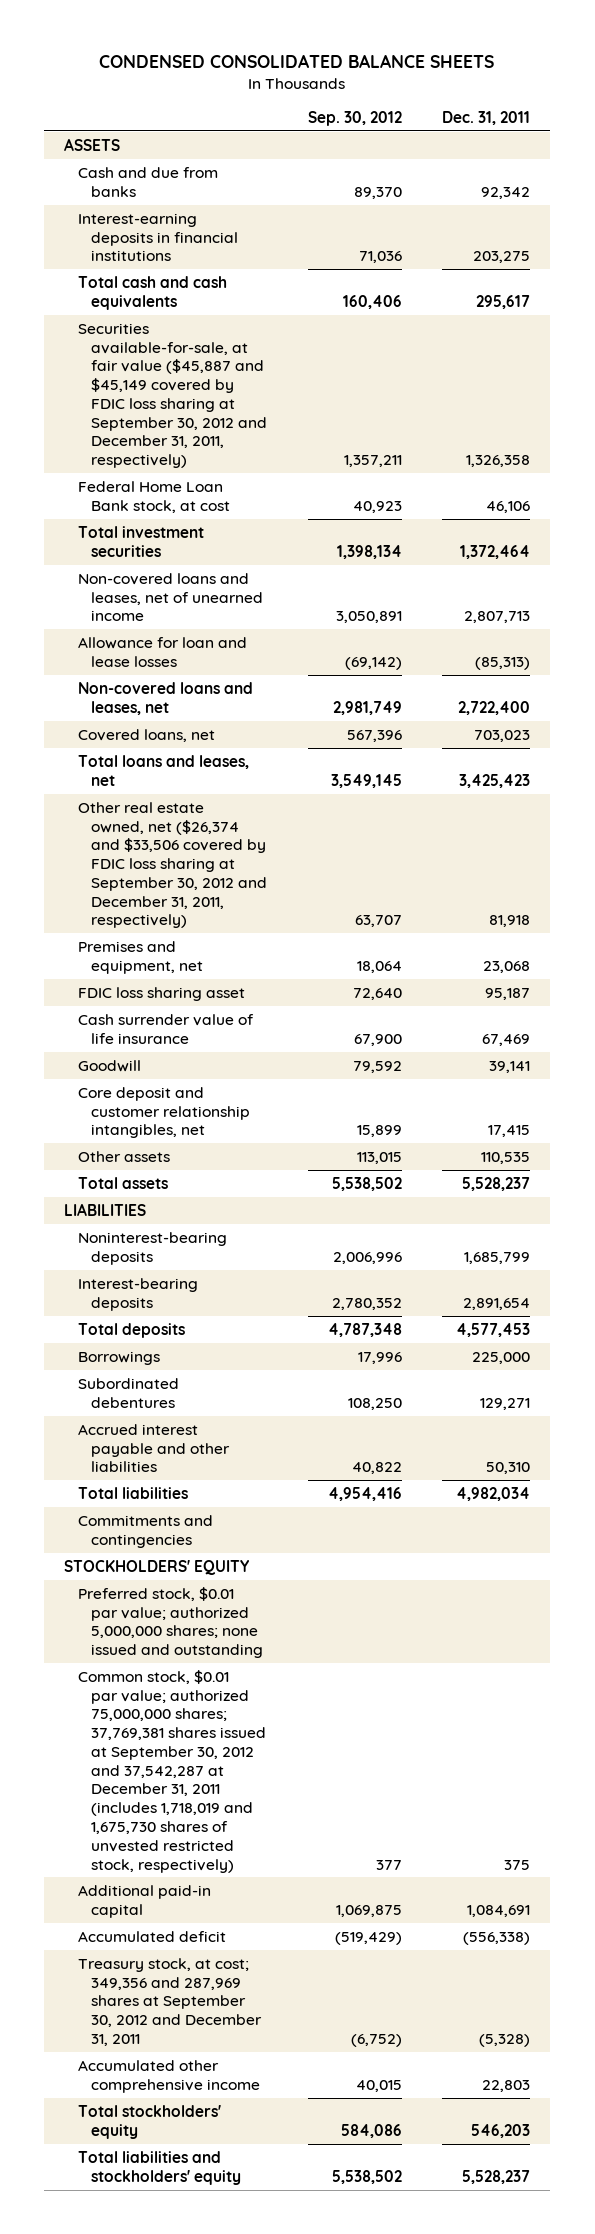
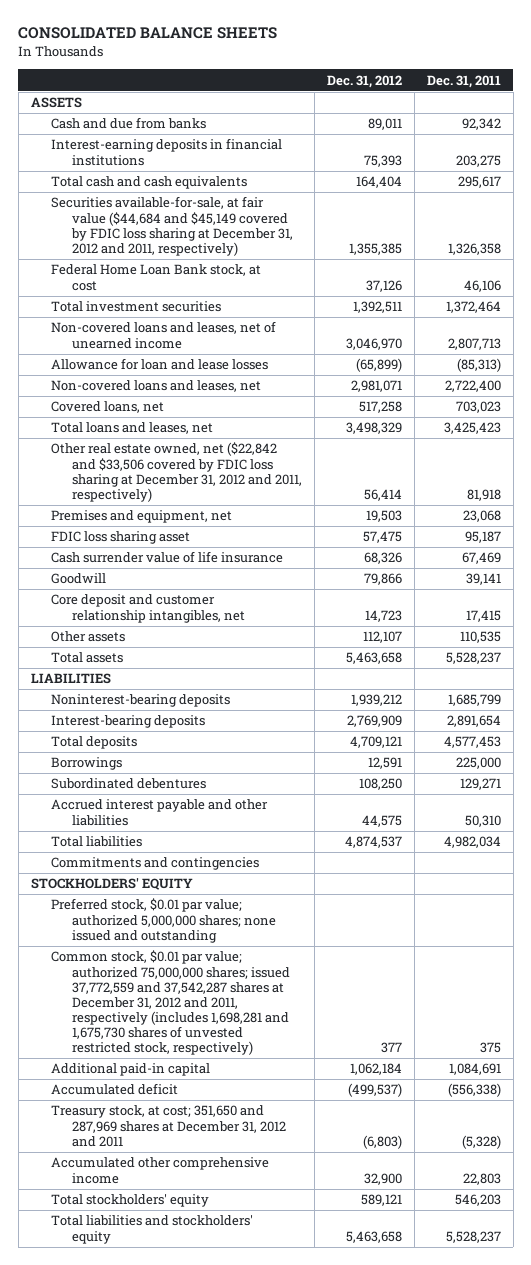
[99,54,495,69] CONDENSED CONSOLIDATED BALANCE SHEETS -> [18,27,278,40] CONSOLIDATED BALANCE SHEETS
[307,110,402,126] Sep. 30, 2012 -> none
none -> [326,74,402,88] Dec. 31, 2012
[77,322,267,469] Securities available-for-sale, at fair value ($45,887 and $45,149 covered by FDIC loss sharing at September 30, 2012 and December 31, 2011, respectively) -> [51,196,293,256] Securities available-for-sale, at fair value ($44,684 and $45,149 covered by FDIC loss sharing at December 31, 2012 and 2011, respectively)
[77,801,267,929] Other real estate owned, net ($26,374 and $33,506 covered by FDIC loss sharing at September 30, 2012 and December 31, 2011, respectively) -> [51,442,302,502] Other real estate owned, net ($22,842 and $33,506 covered by FDIC loss sharing at December 31, 2012 and 2011, respectively)
[77,1669,266,1873] Common stock, $0.01 par value; authorized 75,000,000 shares; 37,769,381 shares issued at September 30, 2012 and 37,542,287 at December 31, 2011 (includes 1,718,019 and 1,675,730 shares of unvested restricted stock, respectively) -> [51,950,290,1056] Common stock, $0.01 par value; authorized 75,000,000 shares; issued 37,772,559 and 37,542,287 shares at December 31, 2012 and 2011, respectively (includes 1,698,281 and 1,675,730 shares of unvested restricted stock, respectively)
[77,1957,262,2046] Treasury stock, at cost; 349,356 and 287,969 shares at September 30, 2012 and December 31, 2011 -> [51,1105,286,1147] Treasury stock, at cost; 351,650 and 287,969 shares at December 31, 2012 and 2011

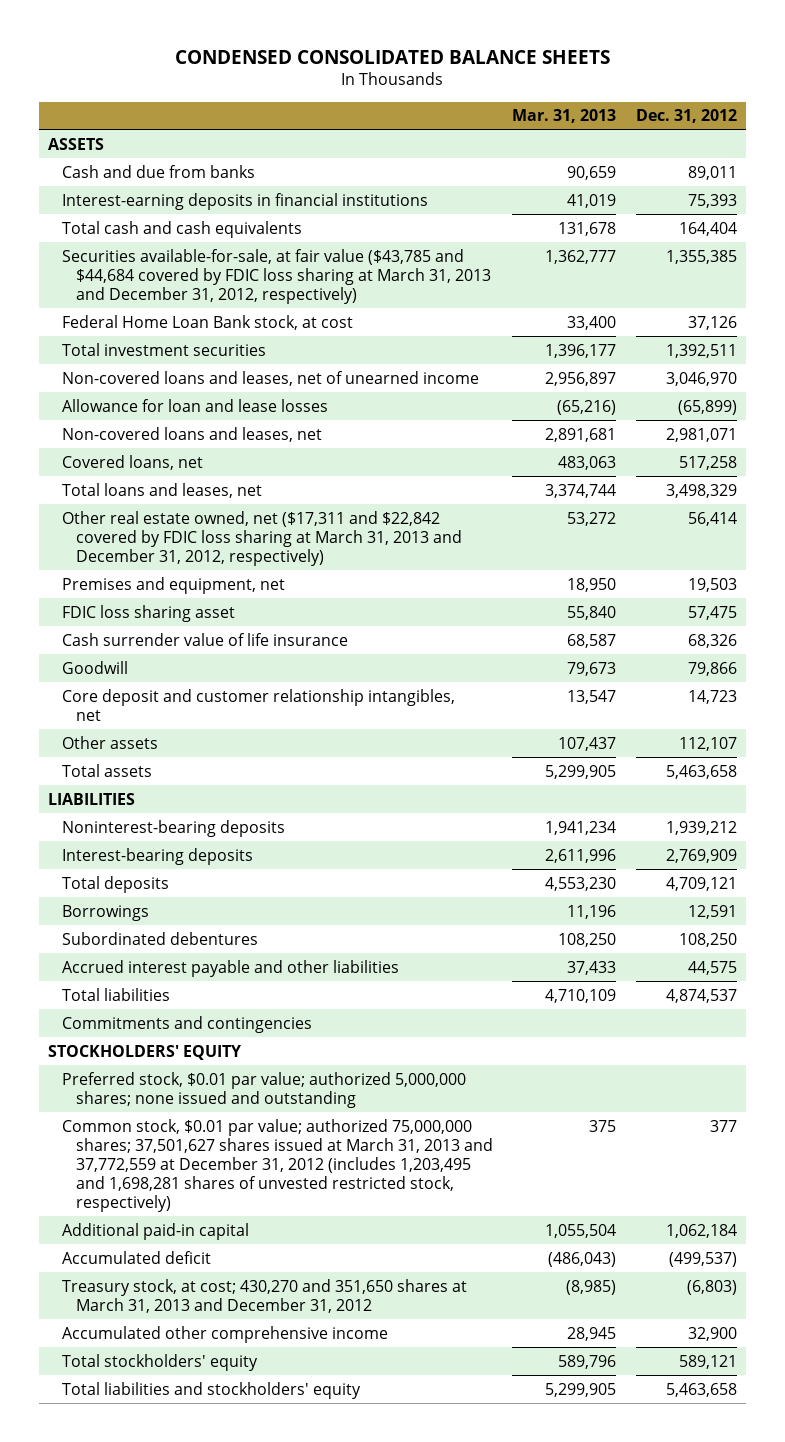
[18,27,278,40] CONSOLIDATED BALANCE SHEETS -> [175,49,611,64] CONDENSED CONSOLIDATED BALANCE SHEETS
[426,74,501,88] Dec. 31, 2011 -> none
none -> [512,109,617,124] Mar. 31, 2013
[51,196,293,256] Securities available-for-sale, at fair value ($44,684 and $45,149 covered by FDIC loss sharing at December 31, 2012 and 2011, respectively) -> [62,248,492,304] Securities available-for-sale, at fair value ($43,785 and $44,684 covered by FDIC loss sharing at March 31, 2013 and December 31, 2012, respectively)
[51,442,302,502] Other real estate owned, net ($22,842 and $33,506 covered by FDIC loss sharing at December 31, 2012 and 2011, respectively) -> [62,510,463,566] Other real estate owned, net ($17,311 and $22,842 covered by FDIC loss sharing at March 31, 2013 and December 31, 2012, respectively)
[51,950,290,1056] Common stock, $0.01 par value; authorized 75,000,000 shares; issued 37,772,559 and 37,542,287 shares at December 31, 2012 and 2011, respectively (includes 1,698,281 and 1,675,730 shares of unvested restricted stock, respectively) -> [62,1118,494,1212] Common stock, $0.01 par value; authorized 75,000,000 shares; 37,501,627 shares issued at March 31, 2013 and 37,772,559 at December 31, 2012 (includes 1,203,495 and 1,698,281 shares of unvested restricted stock, respectively)
[51,1105,286,1147] Treasury stock, at cost; 351,650 and 287,969 shares at December 31, 2012 and 2011 -> [62,1278,468,1313] Treasury stock, at cost; 430,270 and 351,650 shares at March 31, 2013 and December 31, 2012

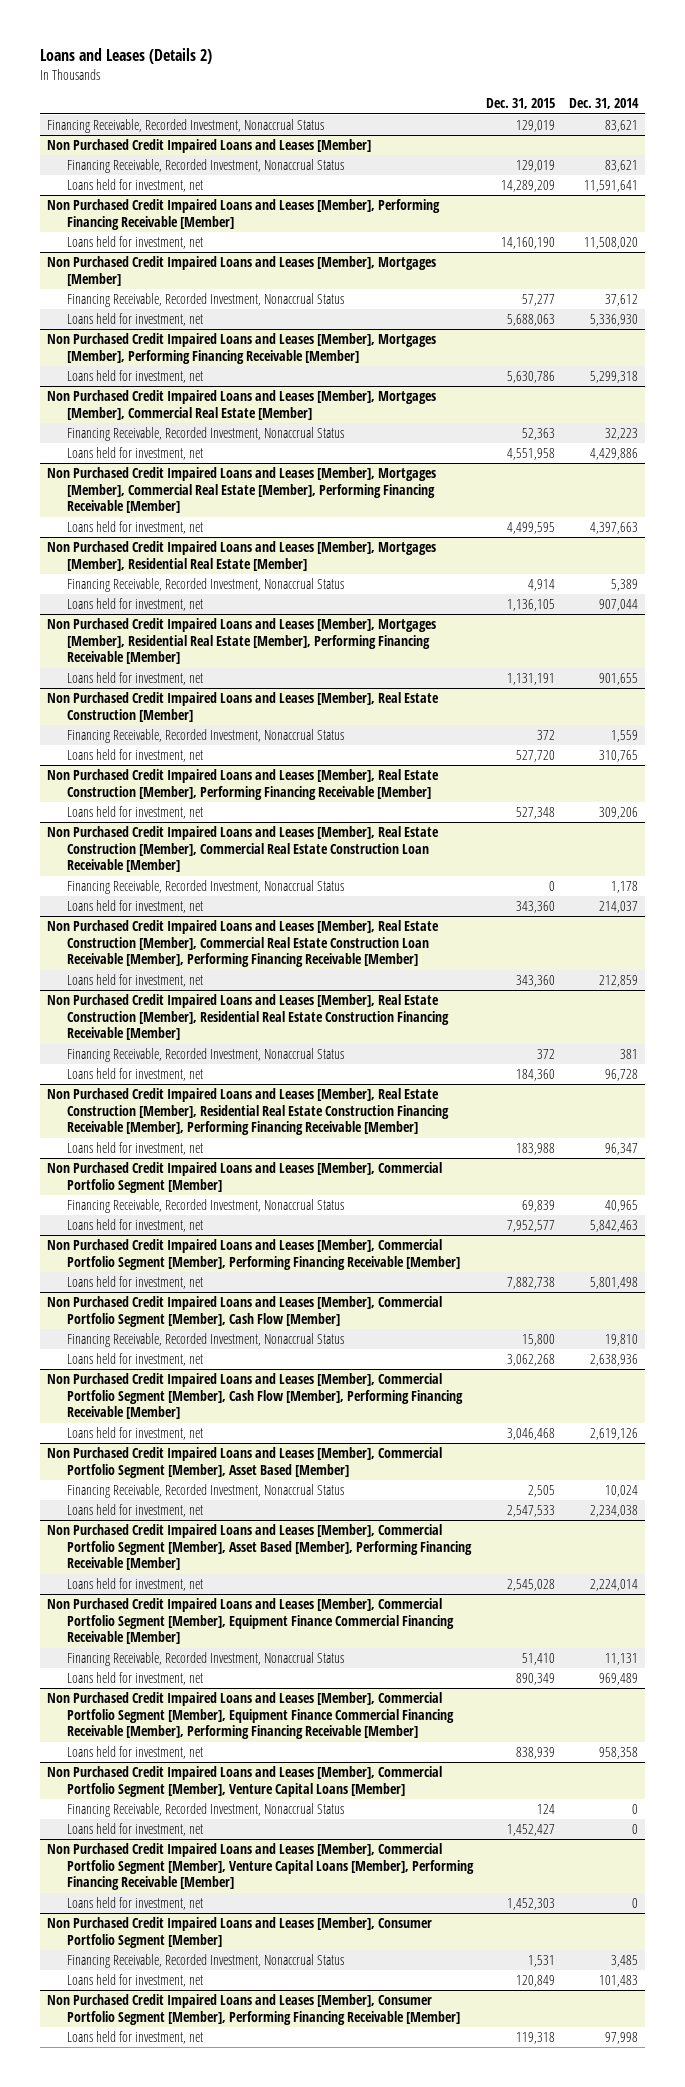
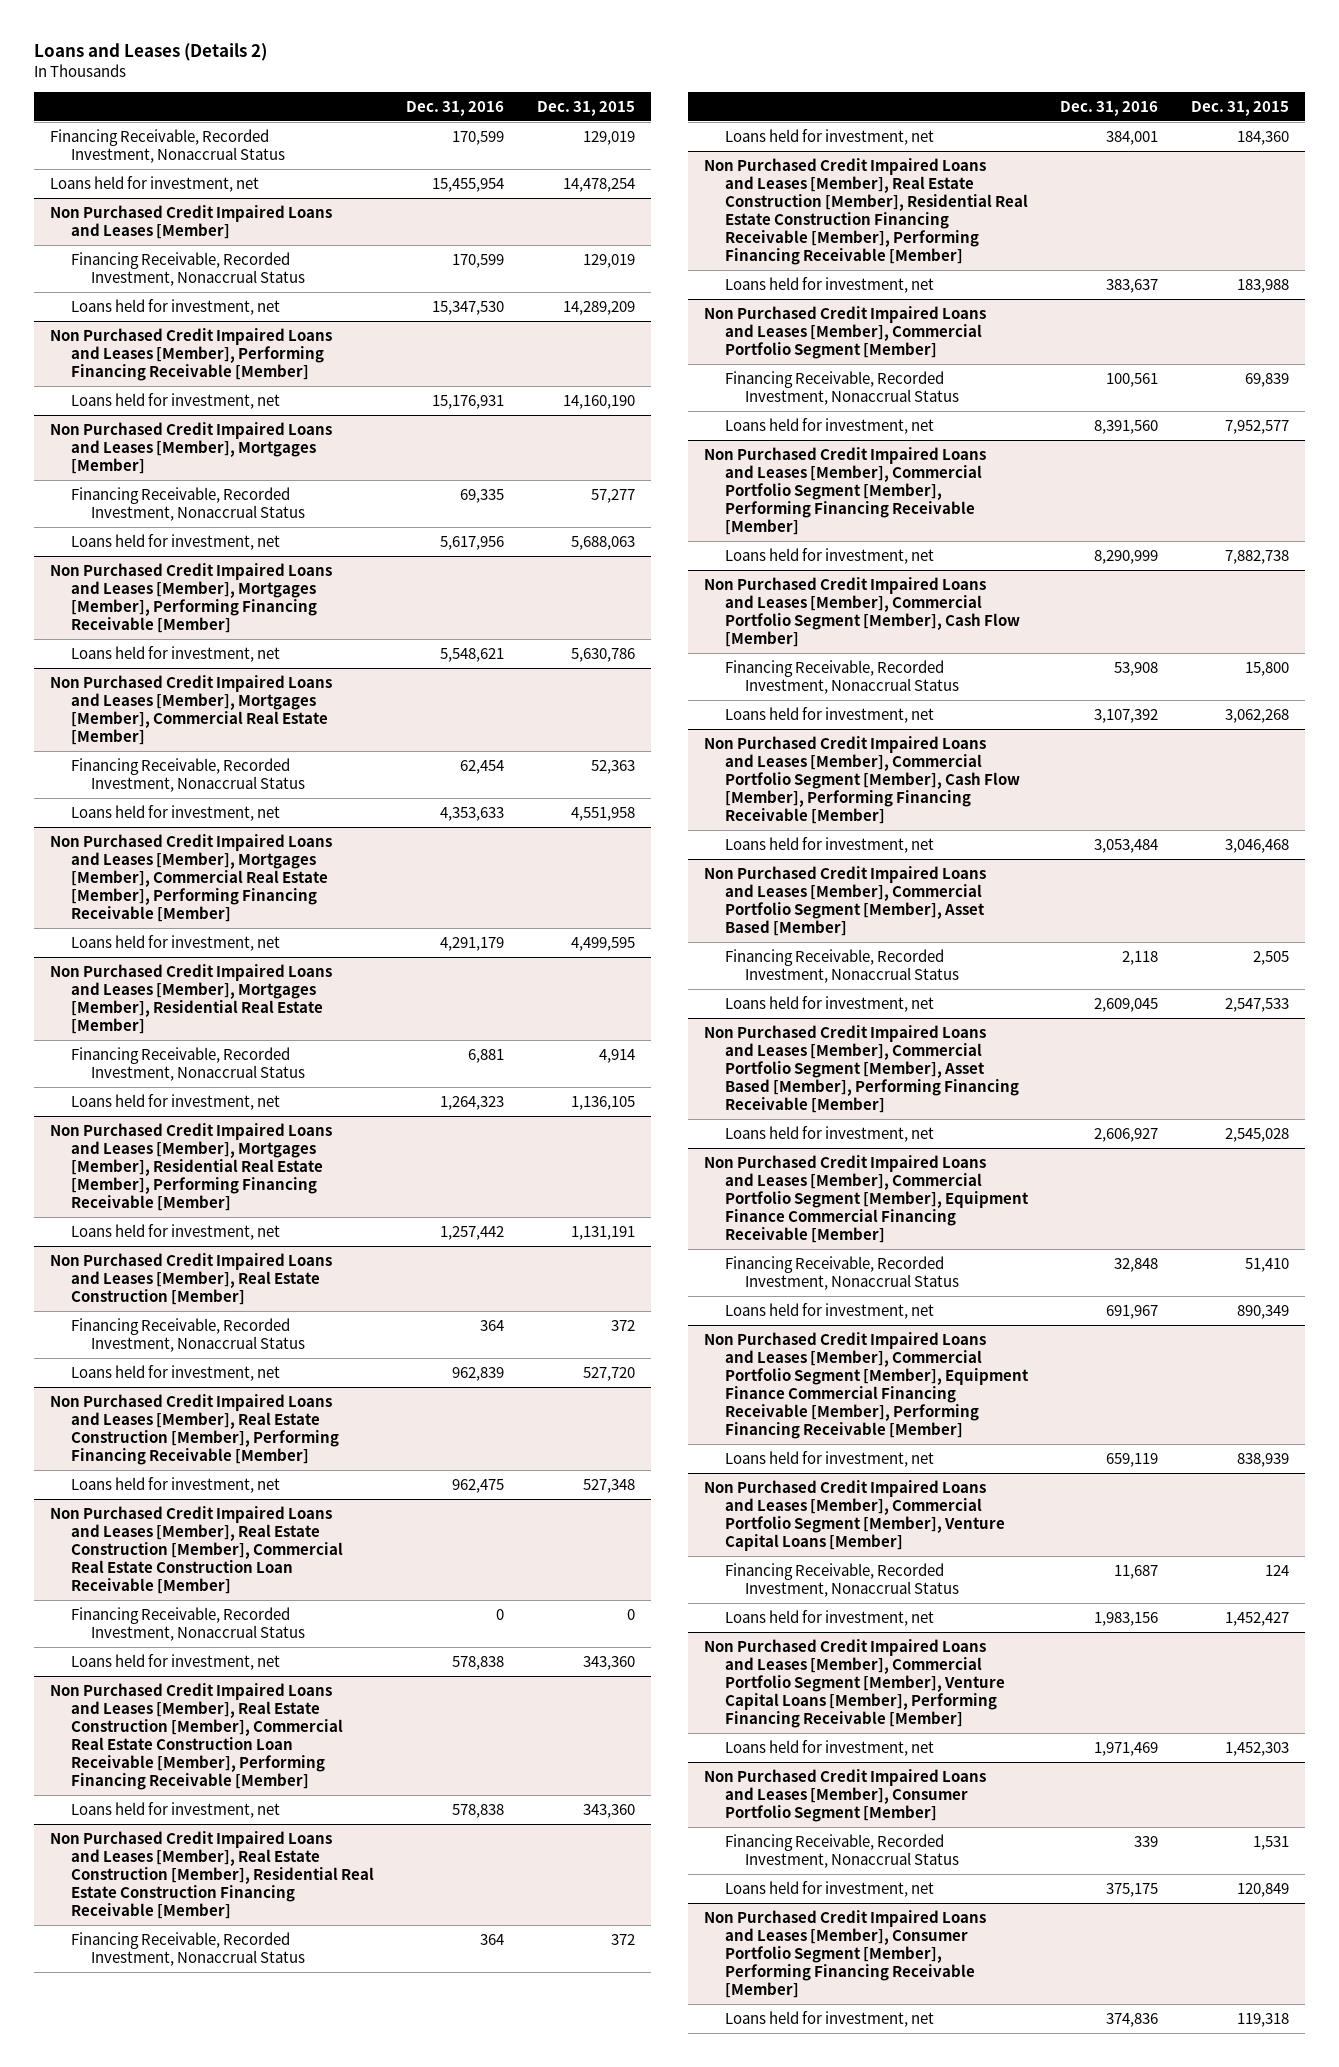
[568,98,639,110] Dec. 31, 2014 -> none
none -> [406,100,505,116] Dec. 31, 2016
none -> [50,175,260,192] Loans held for investment, net

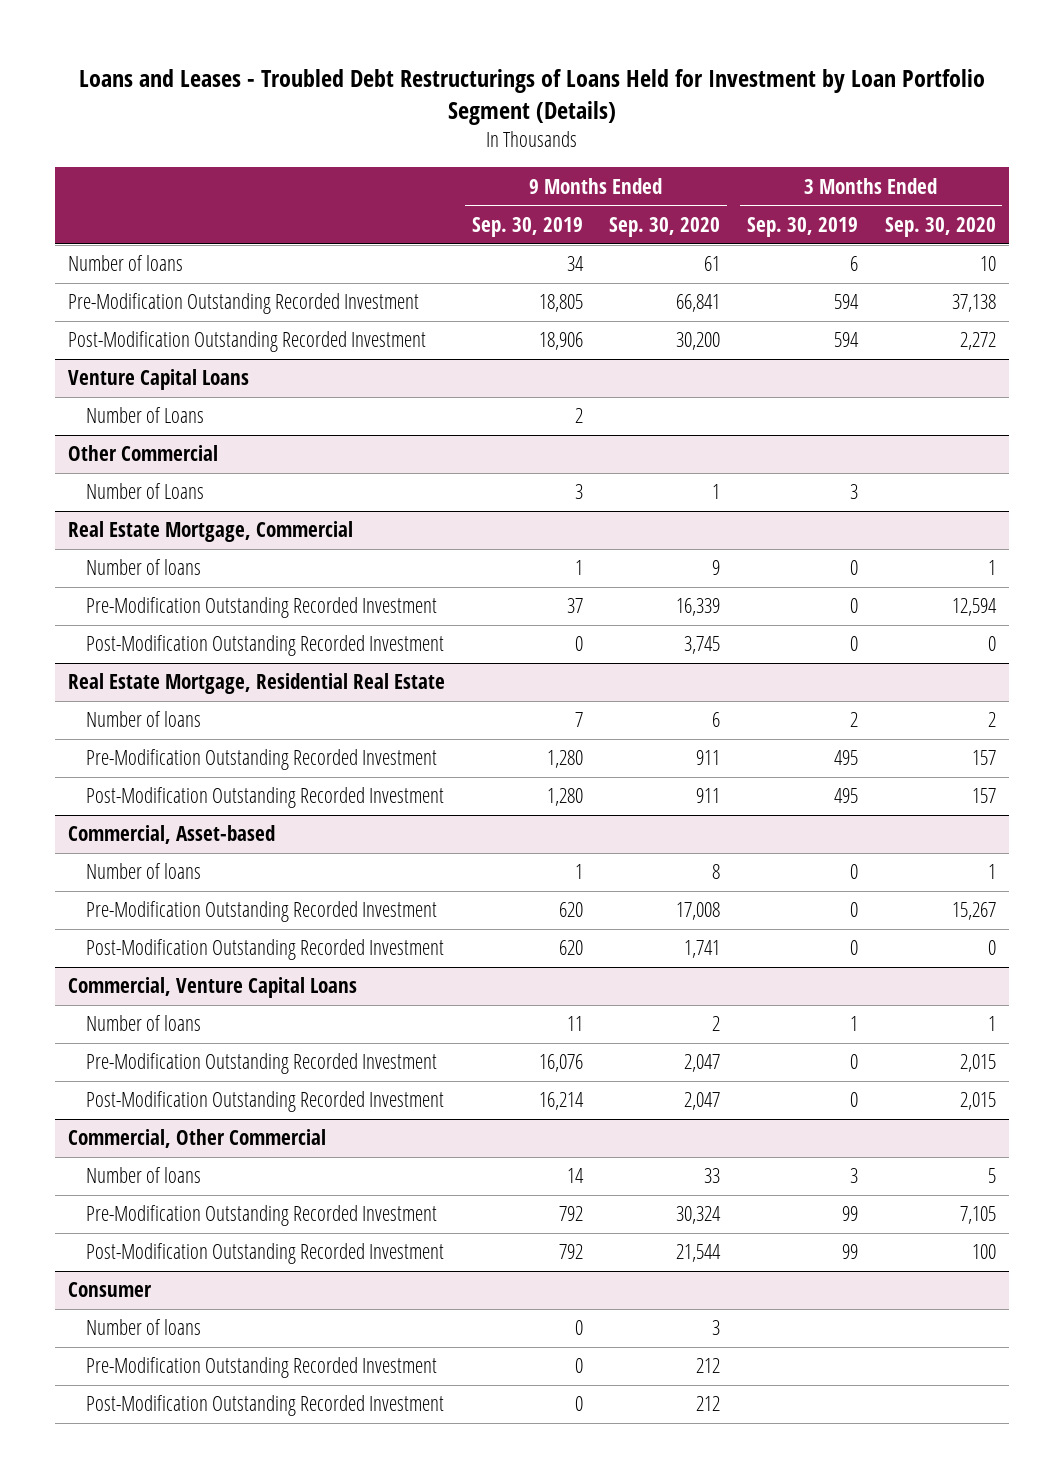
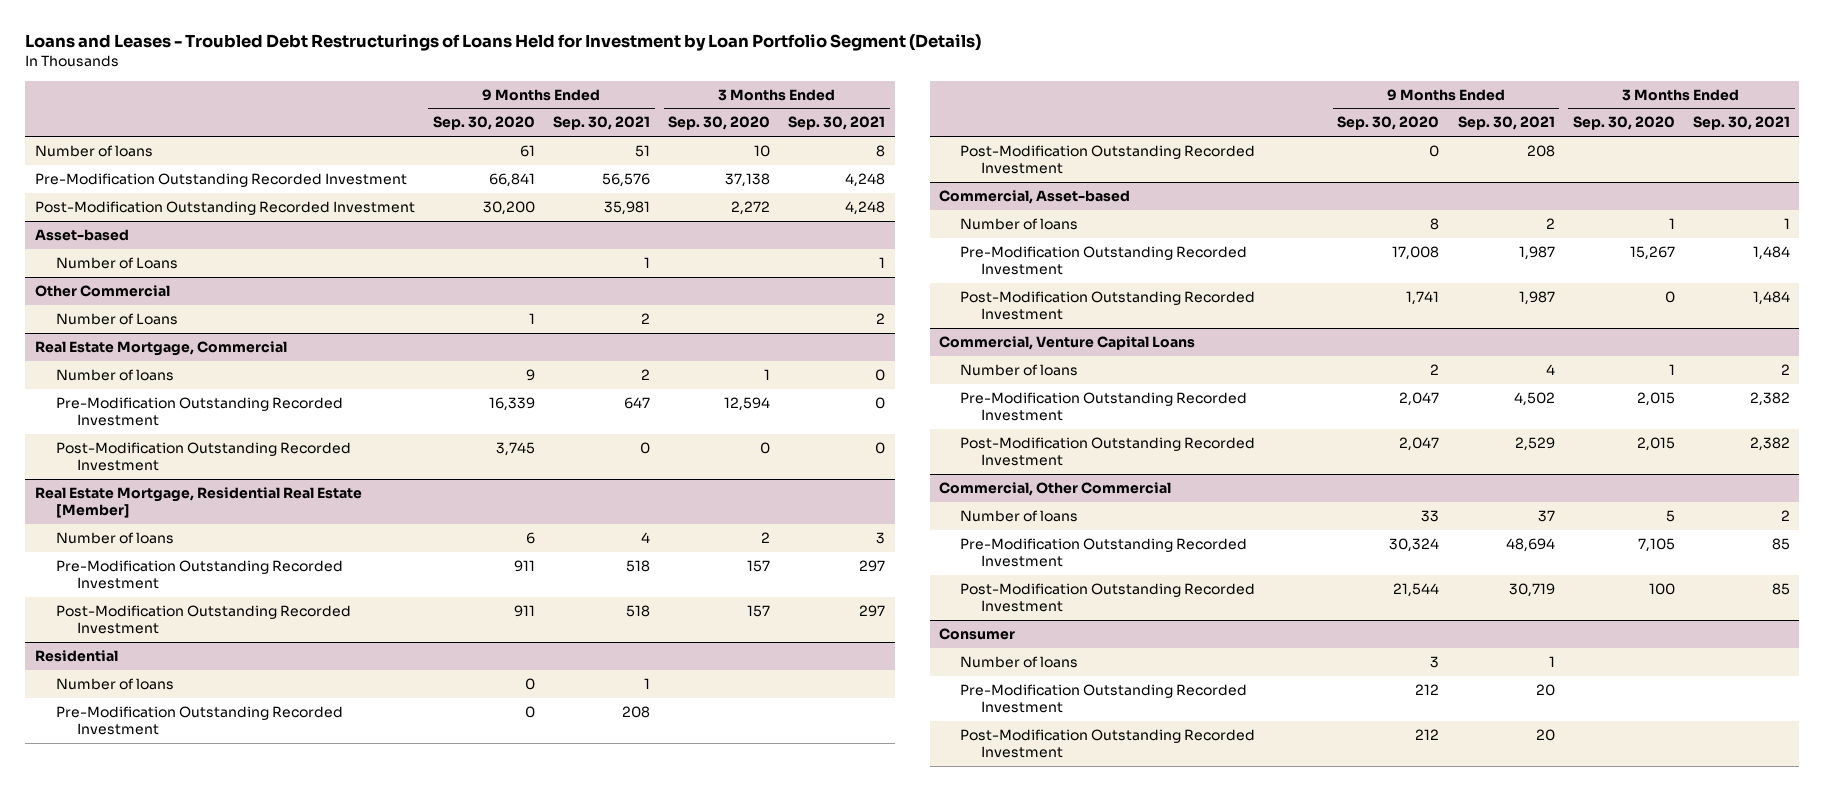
[471,216,583,237] Sep. 30, 2019 -> none
[747,216,859,237] Sep. 30, 2019 -> none
none -> [553,116,651,131] Sep. 30, 2021
none -> [788,116,886,131] Sep. 30, 2021
[68,369,250,391] Venture Capital Loans -> none
none -> [34,229,129,242] Asset-based
[68,673,446,695] Real Estate Mortgage, Residential Real Estate -> [34,487,362,518] Real Estate Mortgage, Residential Real Estate [Member]
none -> [34,650,118,663] Residential
none -> [55,678,174,691] Number of loans
none -> [55,706,343,735] Pre-Modification Outstanding Recorded Investment
none -> [960,145,1256,174] Post-Modification Outstanding Recorded Investment

